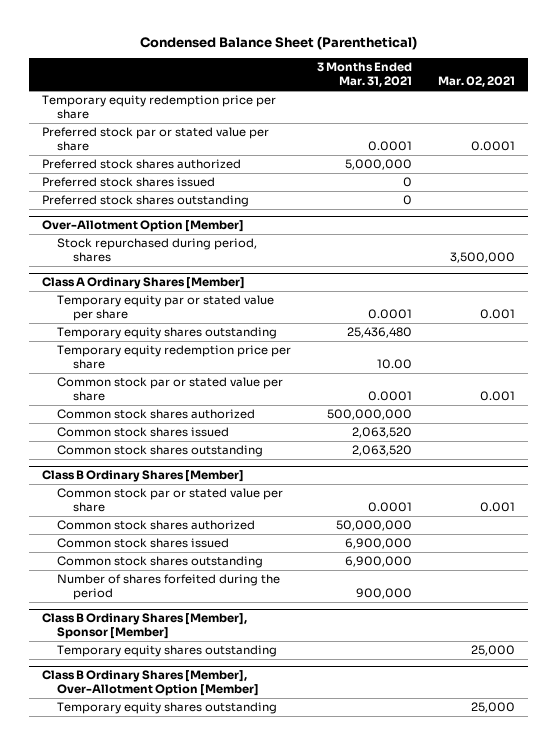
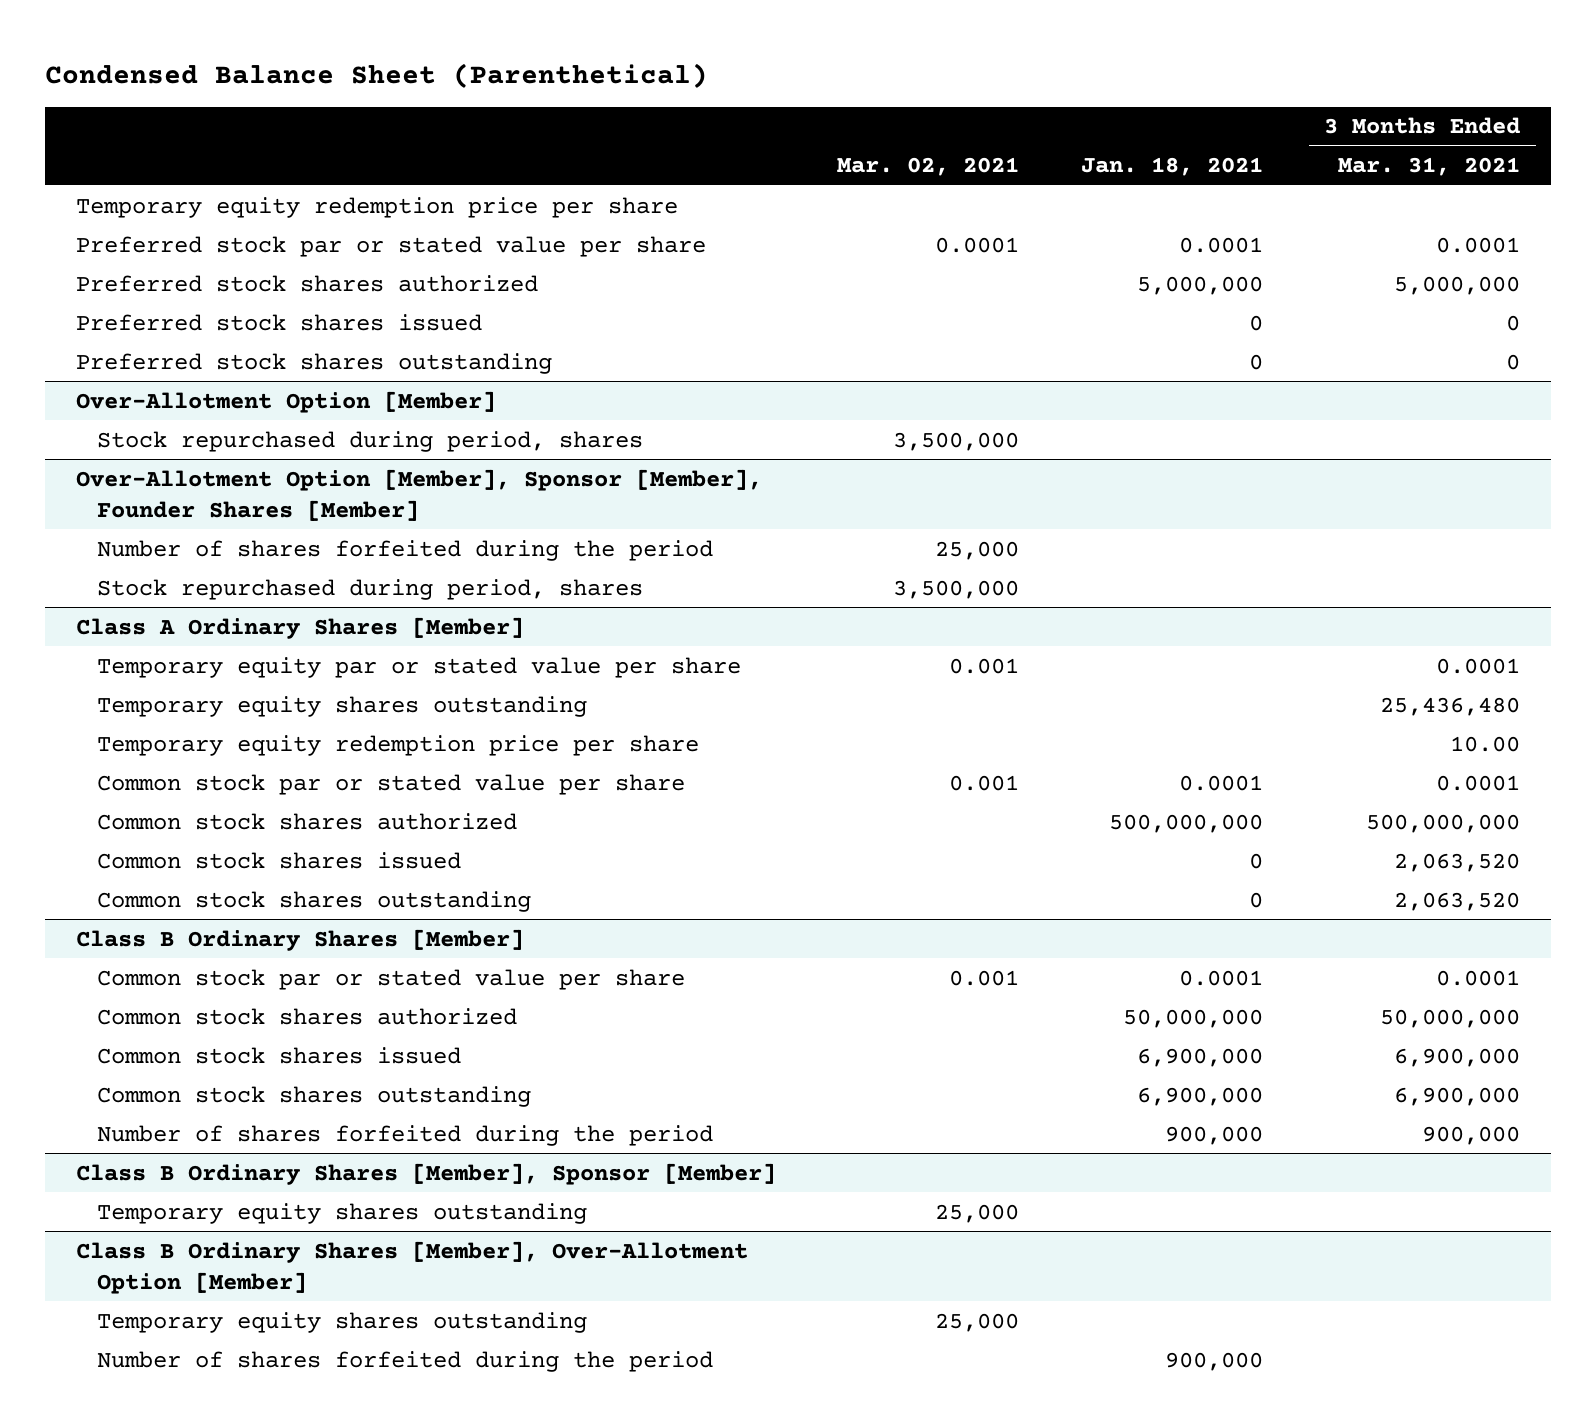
none -> [1080,157,1263,177] Jan. 18, 2021
none -> [75,468,762,521] Over-Allotment Option [Member], Sponsor [Member], Founder Shares [Member]
none -> [96,539,713,561] Number of shares forfeited during the period
none -> [96,578,643,600] Stock repurchased during period, shares
none -> [96,1350,713,1372] Number of shares forfeited during the period

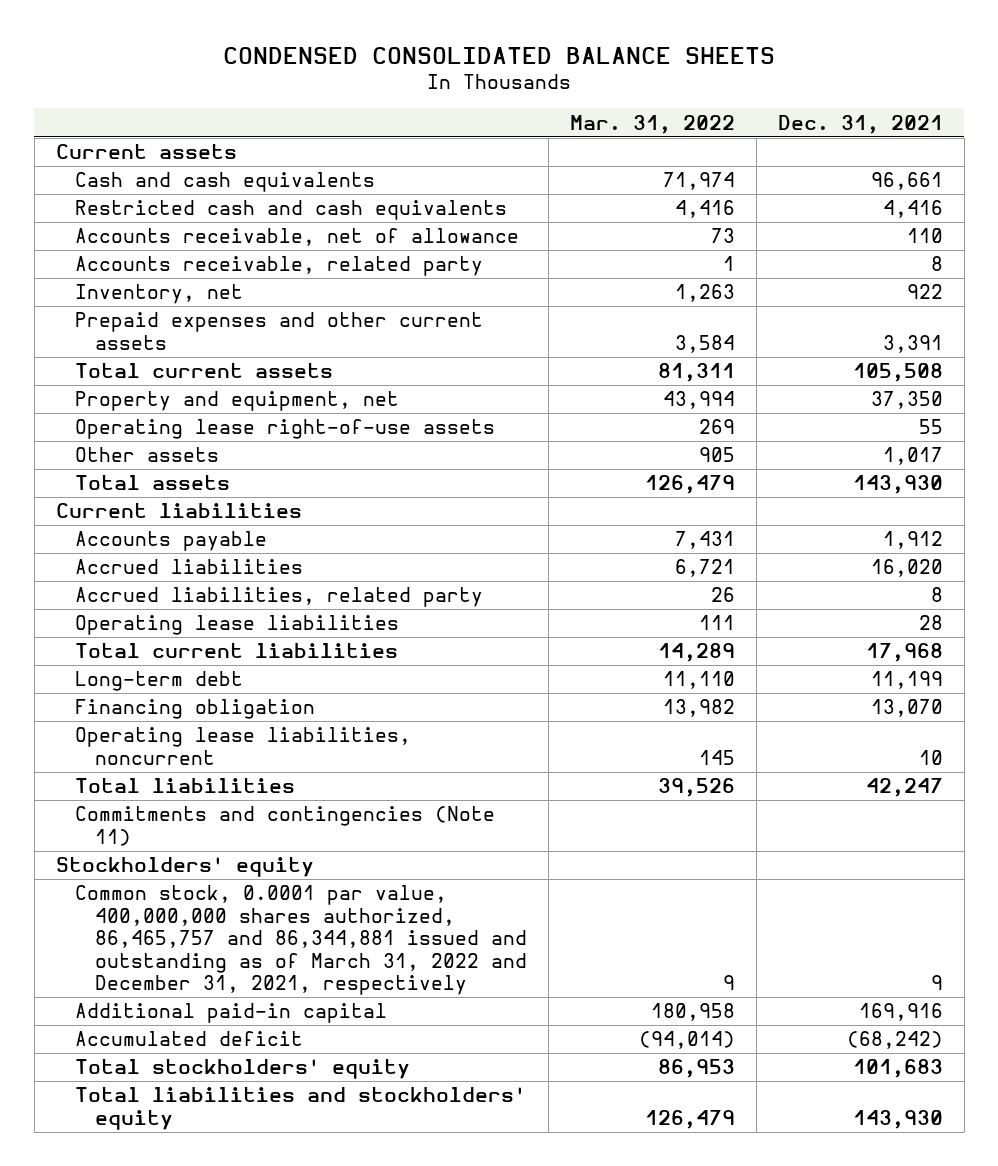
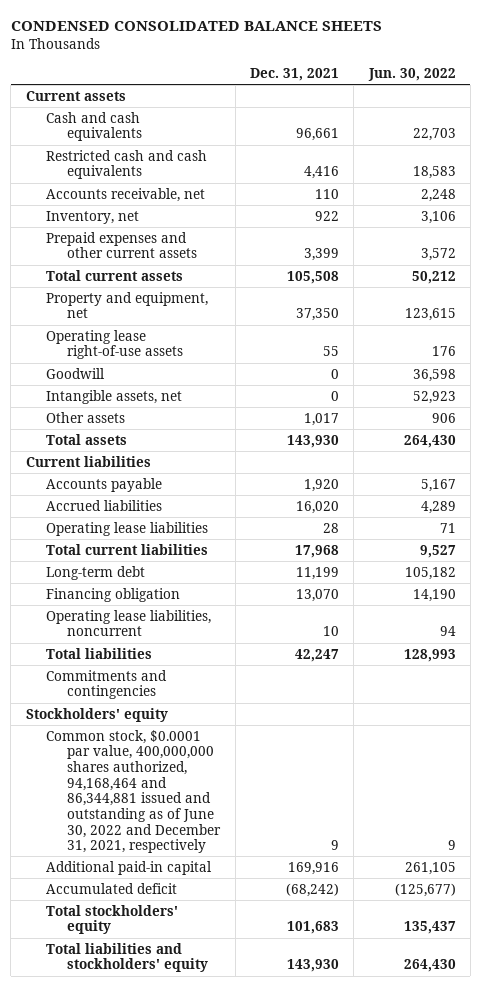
[570,114,736,134] Mar. 31, 2022 -> none
none -> [367,68,456,82] Jun. 30, 2022
[75,256,484,277] Accounts receivable, related party -> none
[75,228,520,247] Accounts receivable, net of allowance -> [46,187,206,202] Accounts receivable, net
[882,334,943,353] 3,391 -> [303,248,339,262] 3,399
none -> [46,367,106,379] Goodwill
none -> [46,389,183,404] Intangible assets, net
[882,531,943,550] 1,912 -> [303,478,339,492] 1,920
[75,587,484,608] Accrued liabilities, related party -> none
[75,806,496,846] Commitments and contingencies (Note 11) -> [46,669,168,700] Commitments and contingencies
[75,885,528,996] Common stock, 0.0001 par value, 400,000,000 shares authorized, 86,465,757 and 86,344,881 issued and outstanding as of March 31, 2022 and December 31, 2021, respectively -> [46,729,222,854] Common stock, $0.0001 par value, 400,000,000 shares authorized, 94,168,464 and 86,344,881 issued and outstanding as of June 30, 2022 and December 31, 2021, respectively

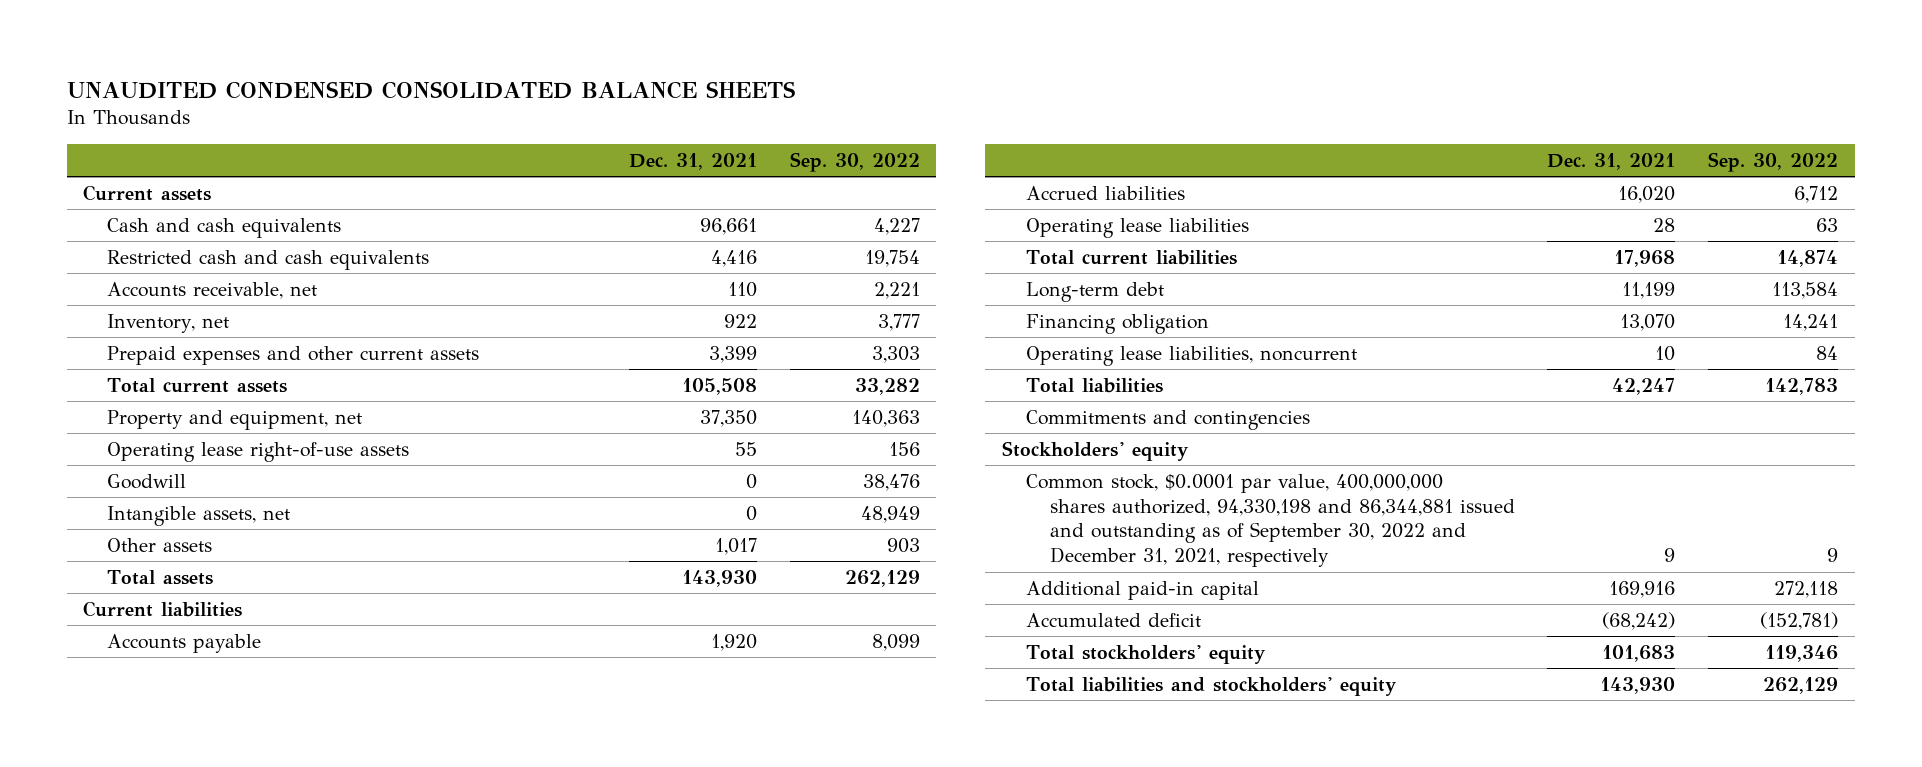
[10,21,382,32] CONDENSED CONSOLIDATED BALANCE SHEETS -> [67,80,796,99] UNAUDITED CONDENSED CONSOLIDATED BALANCE SHEETS
[367,68,456,82] Jun. 30, 2022 -> none
none -> [789,151,920,172] Sep. 30, 2022
[46,729,222,854] Common stock, $0.0001 par value, 400,000,000 shares authorized, 94,168,464 and 86,344,881 issued and outstanding as of June 30, 2022 and December 31, 2021, respectively -> [1025,474,1515,568] Common stock, $0.0001 par value, 400,000,000 shares authorized, 94,330,198 and 86,344,881 issued and outstanding as of September 30, 2022 and December 31, 2021, respectively

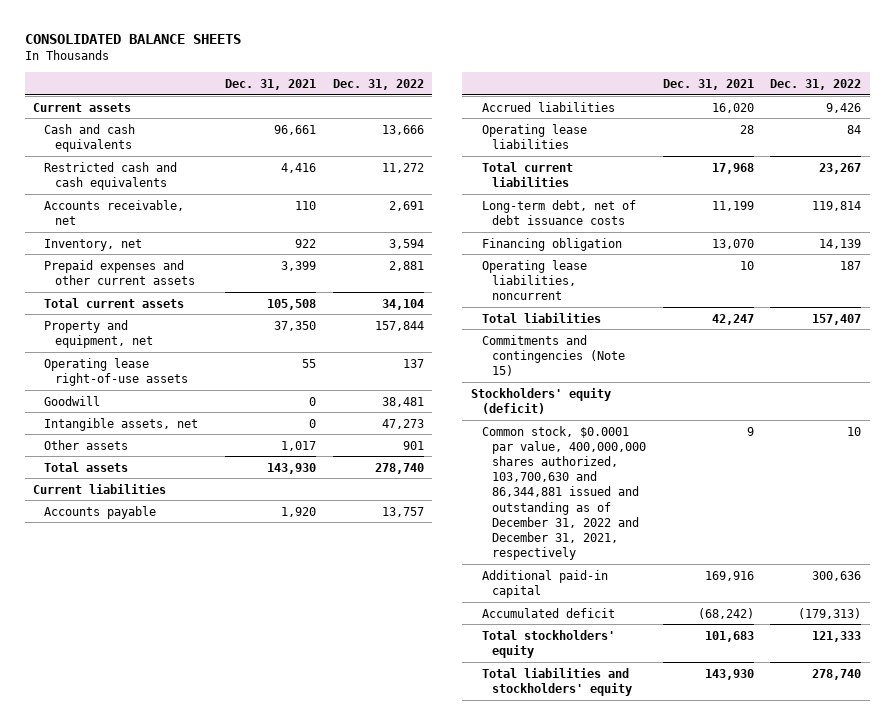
[67,80,796,99] UNAUDITED CONDENSED CONSOLIDATED BALANCE SHEETS -> [24,33,241,44] CONSOLIDATED BALANCE SHEETS
[789,151,920,172] Sep. 30, 2022 -> none
none -> [332,78,424,90] Dec. 31, 2022
[1025,282,1164,303] Long-term debt -> [481,199,636,225] Long-term debt, net of debt issuance costs
[1025,410,1310,431] Commitments and contingencies -> [481,334,626,377] Commitments and contingencies (Note 15)
[1001,441,1189,462] Stockholders' equity -> [470,387,611,414] Stockholders' equity (deficit)
[1025,474,1515,568] Common stock, $0.0001 par value, 400,000,000 shares authorized, 94,330,198 and 86,344,881 issued and outstanding as of September 30, 2022 and December 31, 2021, respectively -> [481,425,647,561] Common stock, $0.0001 par value, 400,000,000 shares authorized, 103,700,630 and 86,344,881 issued and outstanding as of December 31, 2022 and December 31, 2021, respectively

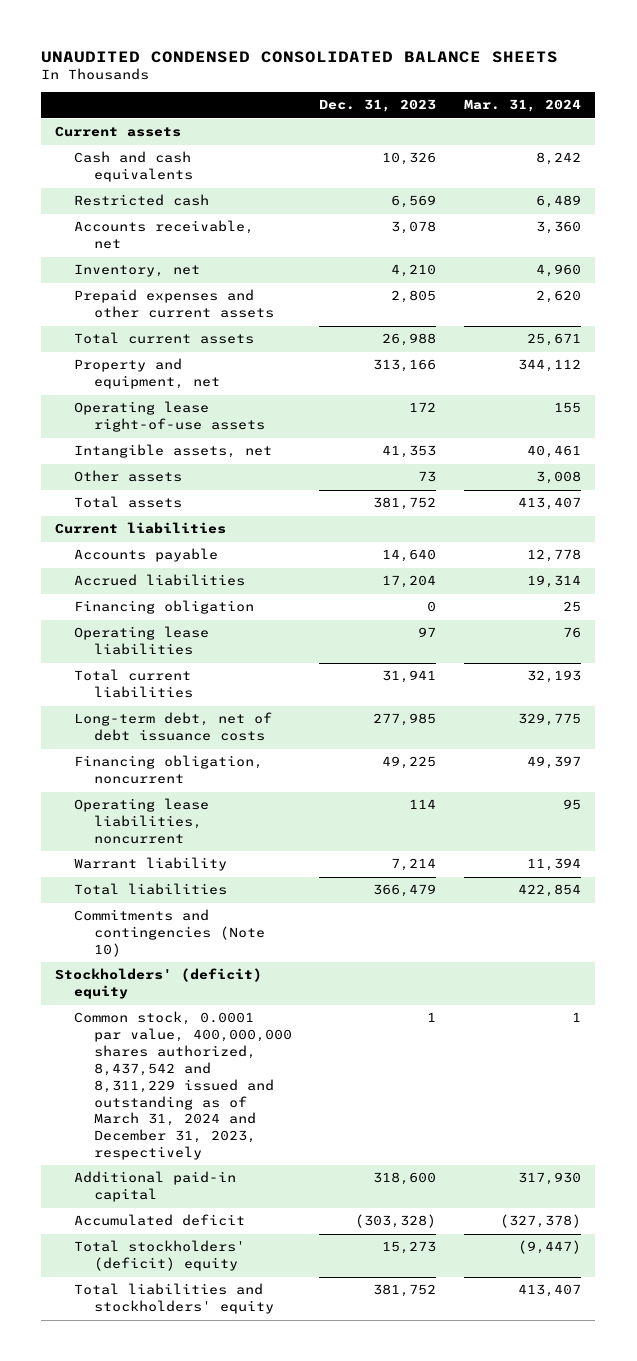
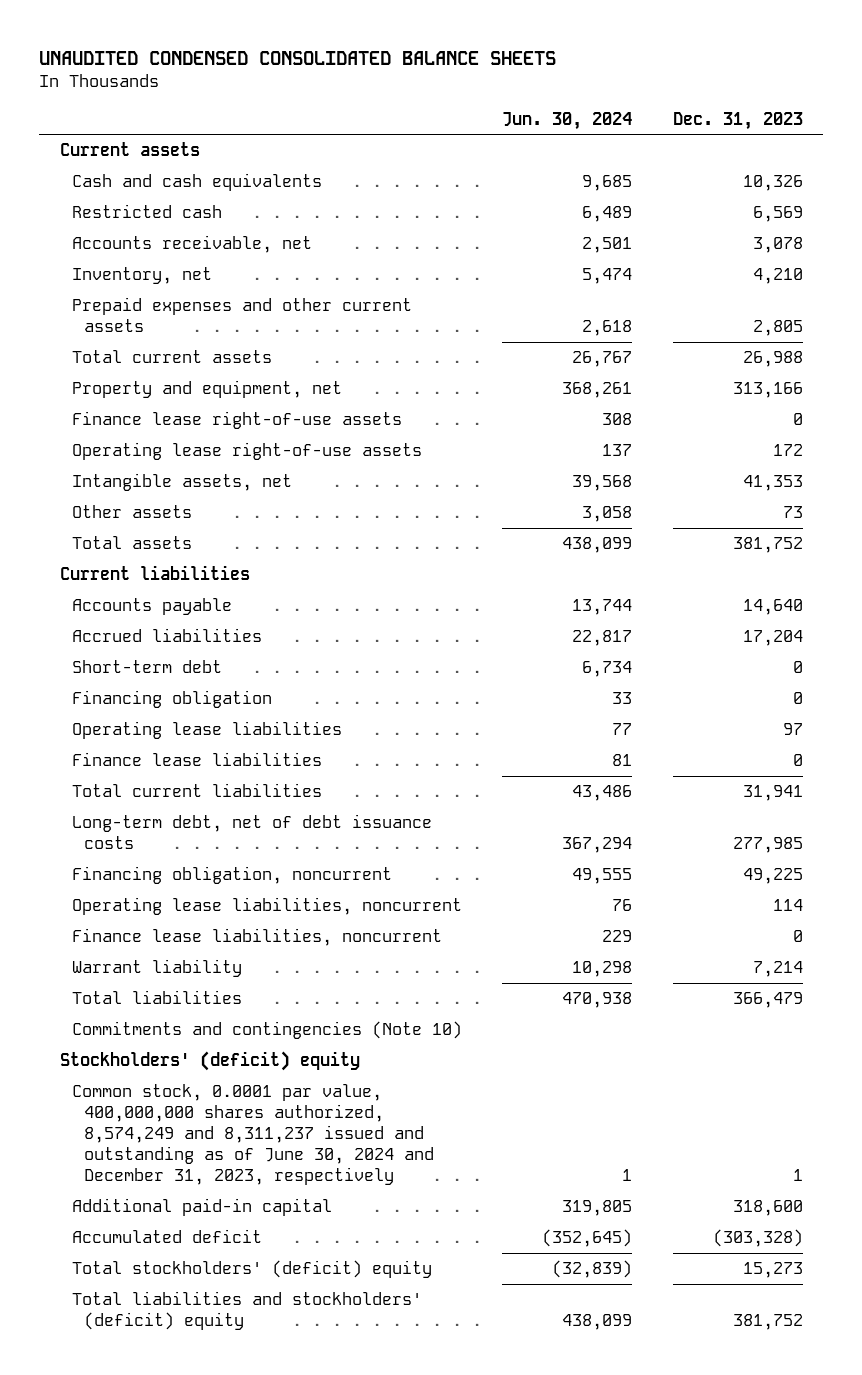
[464,99,582,113] Mar. 31, 2024 -> none
none -> [502,111,633,130] Jun. 30, 2024
none -> [71,411,402,430] Finance lease right-of-use assets
none -> [71,660,222,674] Short-term debt
none -> [71,752,322,767] Finance lease liabilities
none -> [71,928,442,947] Finance lease liabilities, noncurrent
[74,1011,292,1161] Common stock, 0.0001 par value, 400,000,000 shares authorized, 8,437,542 and 8,311,229 issued and outstanding as of March 31, 2024 and December 31, 2023, respectively -> [71,1084,434,1185] Common stock, 0.0001 par value, 400,000,000 shares authorized, 8,574,249 and 8,311,237 issued and outstanding as of June 30, 2024 and December 31, 2023, respectively
[74,1283,274,1315] Total liabilities and stockholders' equity -> [71,1291,422,1331] Total liabilities and stockholders' (deficit) equity

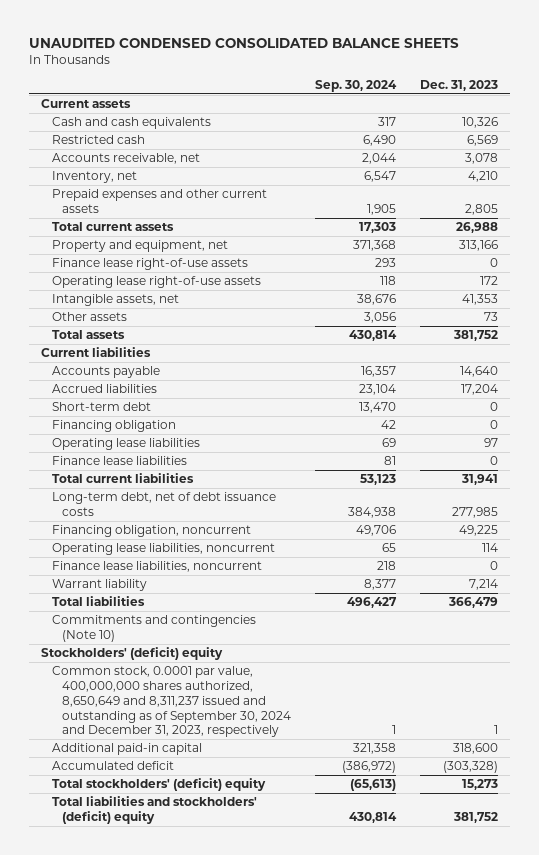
[502,111,633,130] Jun. 30, 2024 -> none
none -> [315,79,398,92] Sep. 30, 2024
[71,1084,434,1185] Common stock, 0.0001 par value, 400,000,000 shares authorized, 8,574,249 and 8,311,237 issued and outstanding as of June 30, 2024 and December 31, 2023, respectively -> [51,666,292,738] Common stock, 0.0001 par value, 400,000,000 shares authorized, 8,650,649 and 8,311,237 issued and outstanding as of September 30, 2024 and December 31, 2023, respectively

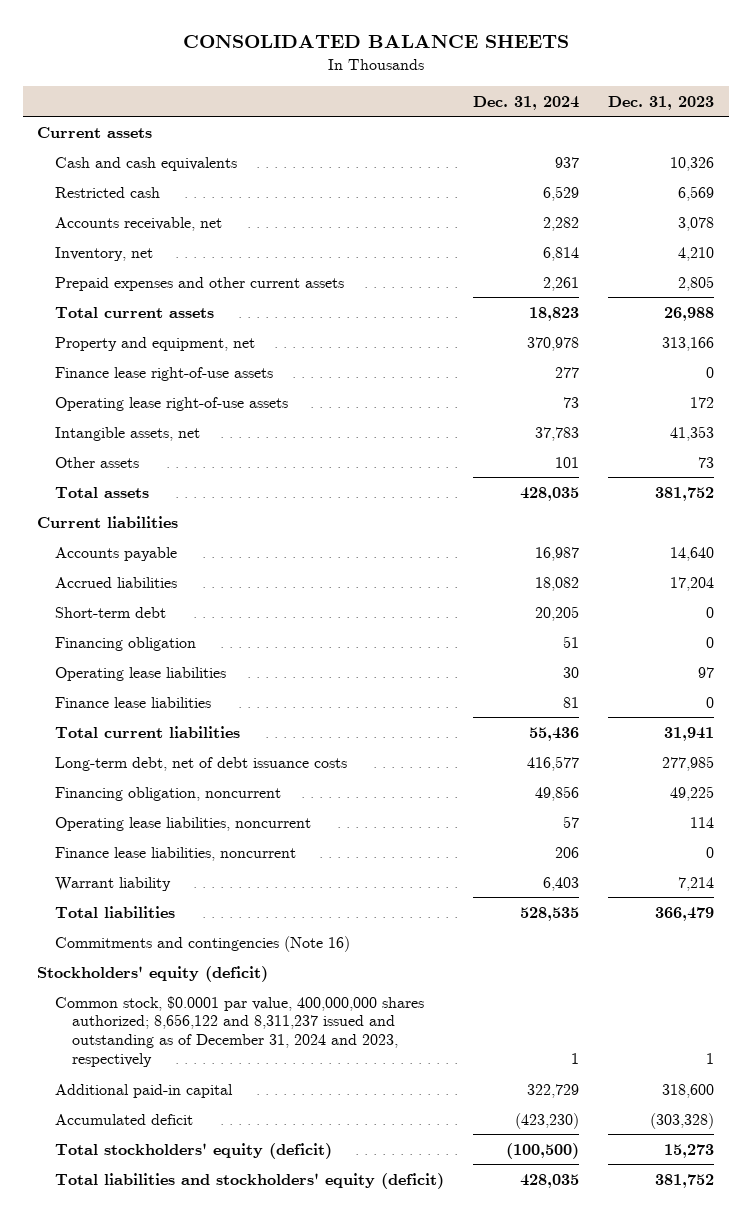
[29,37,460,48] UNAUDITED CONDENSED CONSOLIDATED BALANCE SHEETS -> [182,34,569,48] CONSOLIDATED BALANCE SHEETS
[315,79,398,92] Sep. 30, 2024 -> none
none -> [472,95,579,110] Dec. 31, 2024
[51,615,256,642] Commitments and contingencies (Note 10) -> [54,935,350,952] Commitments and contingencies (Note 16)
[41,647,224,661] Stockholders' (deficit) equity -> [37,965,269,982] Stockholders' equity (deficit)
[51,666,292,738] Common stock, 0.0001 par value, 400,000,000 shares authorized, 8,650,649 and 8,311,237 issued and outstanding as of September 30, 2024 and December 31, 2023, respectively -> [54,995,424,1068] Common stock, $0.0001 par value, 400,000,000 shares authorized; 8,656,122 and 8,311,237 issued and outstanding as of December 31, 2024 and 2023, respectively
[51,778,266,792] Total stockholders' (deficit) equity -> [54,1142,332,1159] Total stockholders' equity (deficit)
[51,796,257,824] Total liabilities and stockholders' (deficit) equity -> [54,1172,444,1189] Total liabilities and stockholders' equity (deficit)

